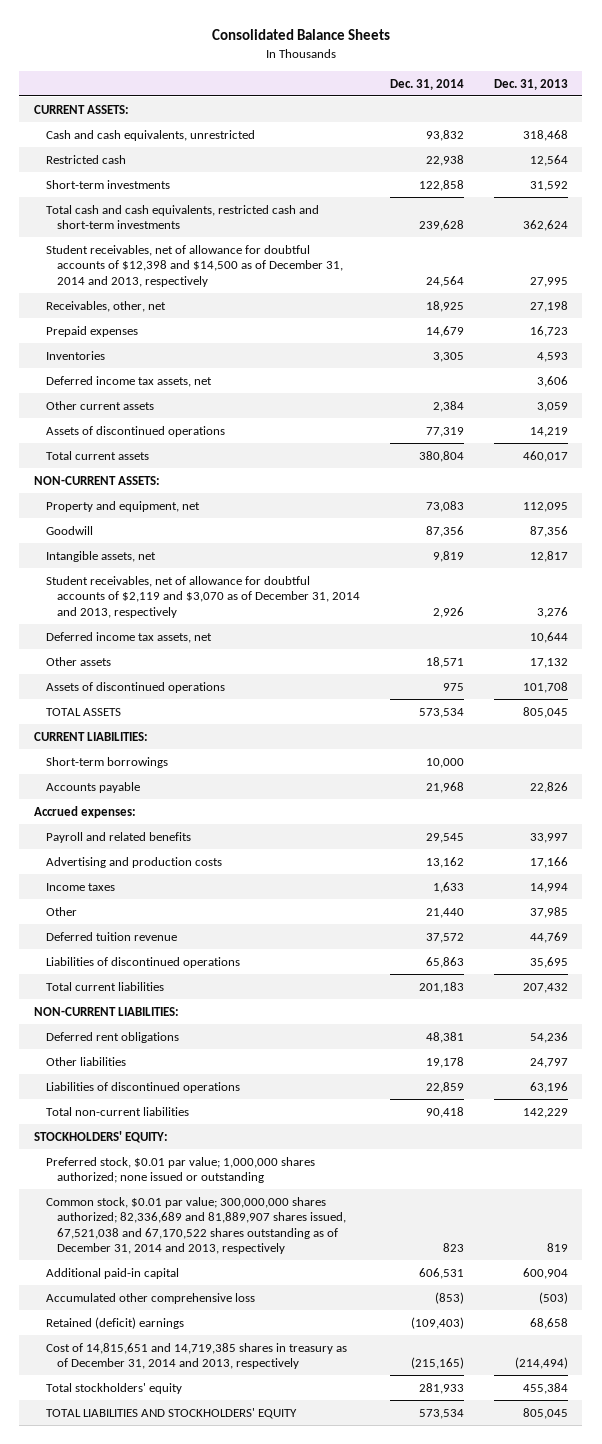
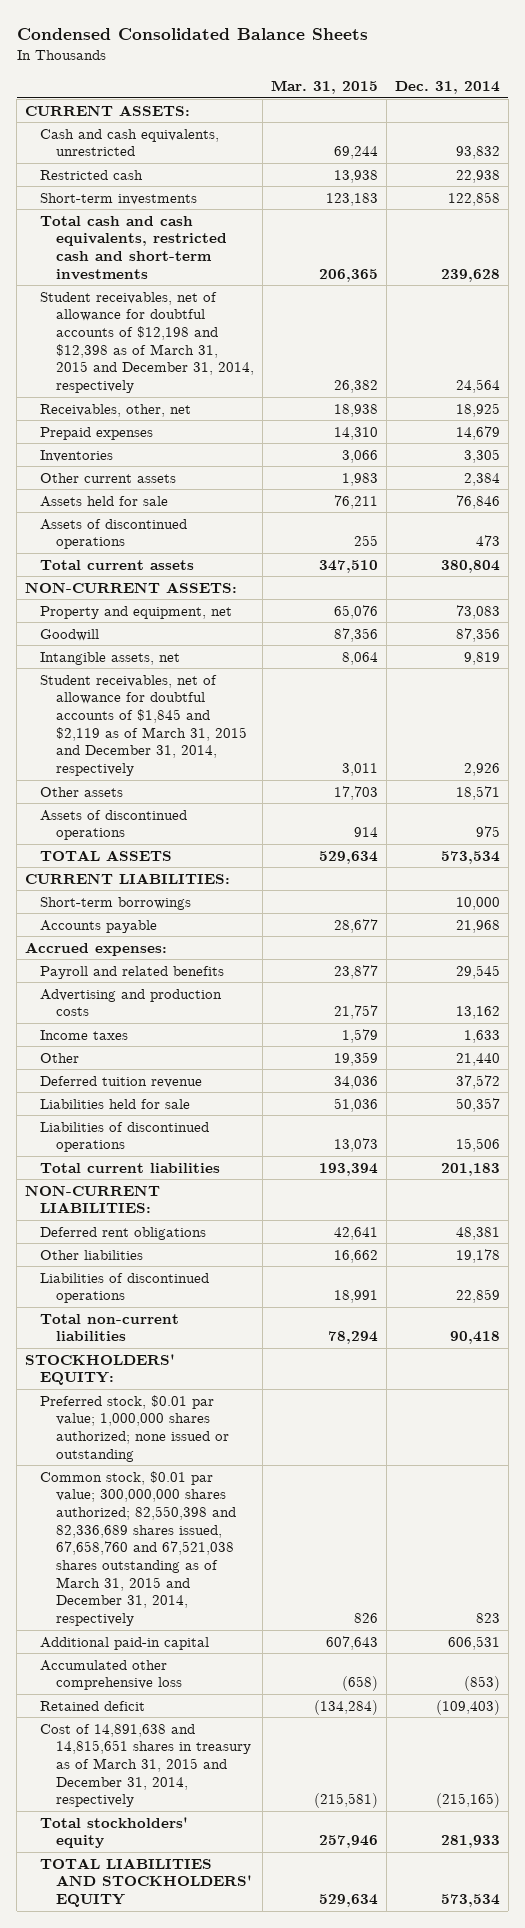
[211,28,390,40] Consolidated Balance Sheets -> [16,27,368,40] Condensed Consolidated Balance Sheets
[493,78,568,90] Dec. 31, 2013 -> none
none -> [270,80,378,95] Mar. 31, 2015
[45,244,344,287] Student receivables, net of allowance for doubtful accounts of $12,398 and $14,500 as of December 31, 2014 and 2013, respectively -> [40,291,254,394] Student receivables, net of allowance for doubtful accounts of $12,198 and $12,398 as of March 31, 2015 and December 31, 2014, respectively
[45,375,212,387] Deferred income tax assets, net -> none
none -> [40,495,169,507] Assets held for sale
[425,426,464,437] 77,319 -> [475,535,500,547] 473
[45,631,212,643] Deferred income tax assets, net -> none
[45,575,361,618] Student receivables, net of allowance for doubtful accounts of $2,119 and $3,070 as of December 31, 2014 and 2013, respectively -> [40,674,247,777] Student receivables, net of allowance for doubtful accounts of $1,845 and $2,119 as of March 31, 2015 and December 31, 2014, respectively
none -> [40,1098,191,1109] Liabilities held for sale
[425,956,464,968] 65,863 -> [455,1138,500,1153] 15,506
[45,1196,347,1255] Common stock, $0.01 par value; 300,000,000 shares authorized; 82,336,689 and 81,889,907 shares issued, 67,521,038 and 67,170,522 shares outstanding as of December 31, 2014 and 2013, respectively -> [40,1470,236,1627] Common stock, $0.01 par value; 300,000,000 shares authorized; 82,550,398 and 82,336,689 shares issued, 67,658,760 and 67,521,038 shares outstanding as of March 31, 2015 and December 31, 2014, respectively
[45,1316,184,1329] Retained (deficit) earnings -> [40,1700,146,1711] Retained deficit
[45,1342,347,1370] Cost of 14,815,651 and 14,719,385 shares in treasury as of December 31, 2014 and 2013, respectively -> [40,1723,251,1808] Cost of 14,891,638 and 14,815,651 shares in treasury as of March 31, 2015 and December 31, 2014, respectively

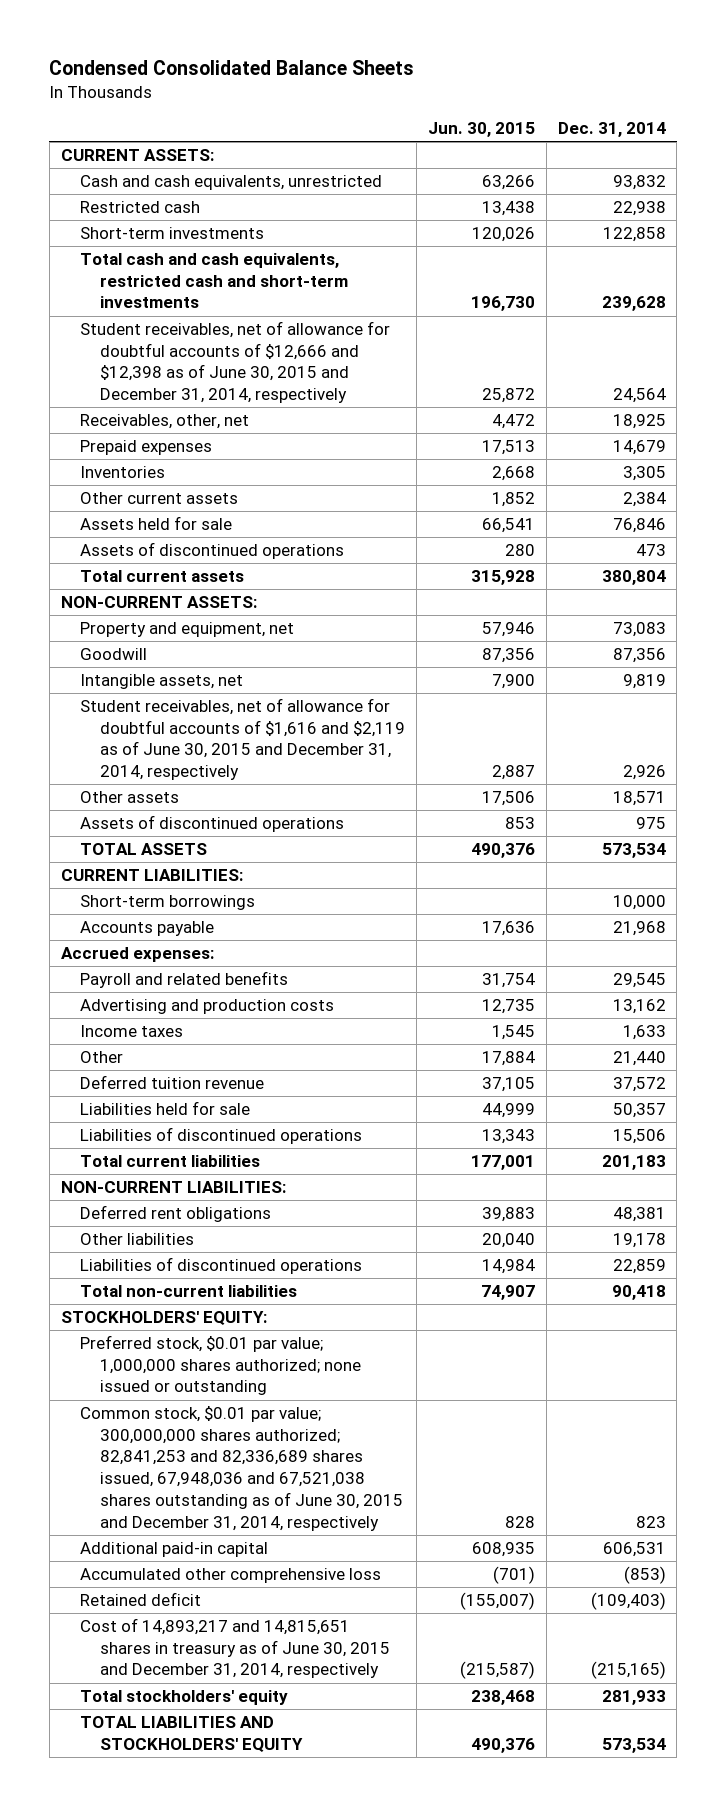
[270,80,378,95] Mar. 31, 2015 -> none
none -> [427,122,535,138] Jun. 30, 2015
[40,291,254,394] Student receivables, net of allowance for doubtful accounts of $12,198 and $12,398 as of March 31, 2015 and December 31, 2014, respectively -> [80,321,391,404] Student receivables, net of allowance for doubtful accounts of $12,666 and $12,398 as of June 30, 2015 and December 31, 2014, respectively
[40,674,247,777] Student receivables, net of allowance for doubtful accounts of $1,845 and $2,119 as of March 31, 2015 and December 31, 2014, respectively -> [80,698,406,781] Student receivables, net of allowance for doubtful accounts of $1,616 and $2,119 as of June 30, 2015 and December 31, 2014, respectively
[40,1470,236,1627] Common stock, $0.01 par value; 300,000,000 shares authorized; 82,550,398 and 82,336,689 shares issued, 67,658,760 and 67,521,038 shares outstanding as of March 31, 2015 and December 31, 2014, respectively -> [80,1406,404,1531] Common stock, $0.01 par value; 300,000,000 shares authorized; 82,841,253 and 82,336,689 shares issued, 67,948,036 and 67,521,038 shares outstanding as of June 30, 2015 and December 31, 2014, respectively
[40,1723,251,1808] Cost of 14,891,638 and 14,815,651 shares in treasury as of March 31, 2015 and December 31, 2014, respectively -> [80,1618,391,1679] Cost of 14,893,217 and 14,815,651 shares in treasury as of June 30, 2015 and December 31, 2014, respectively

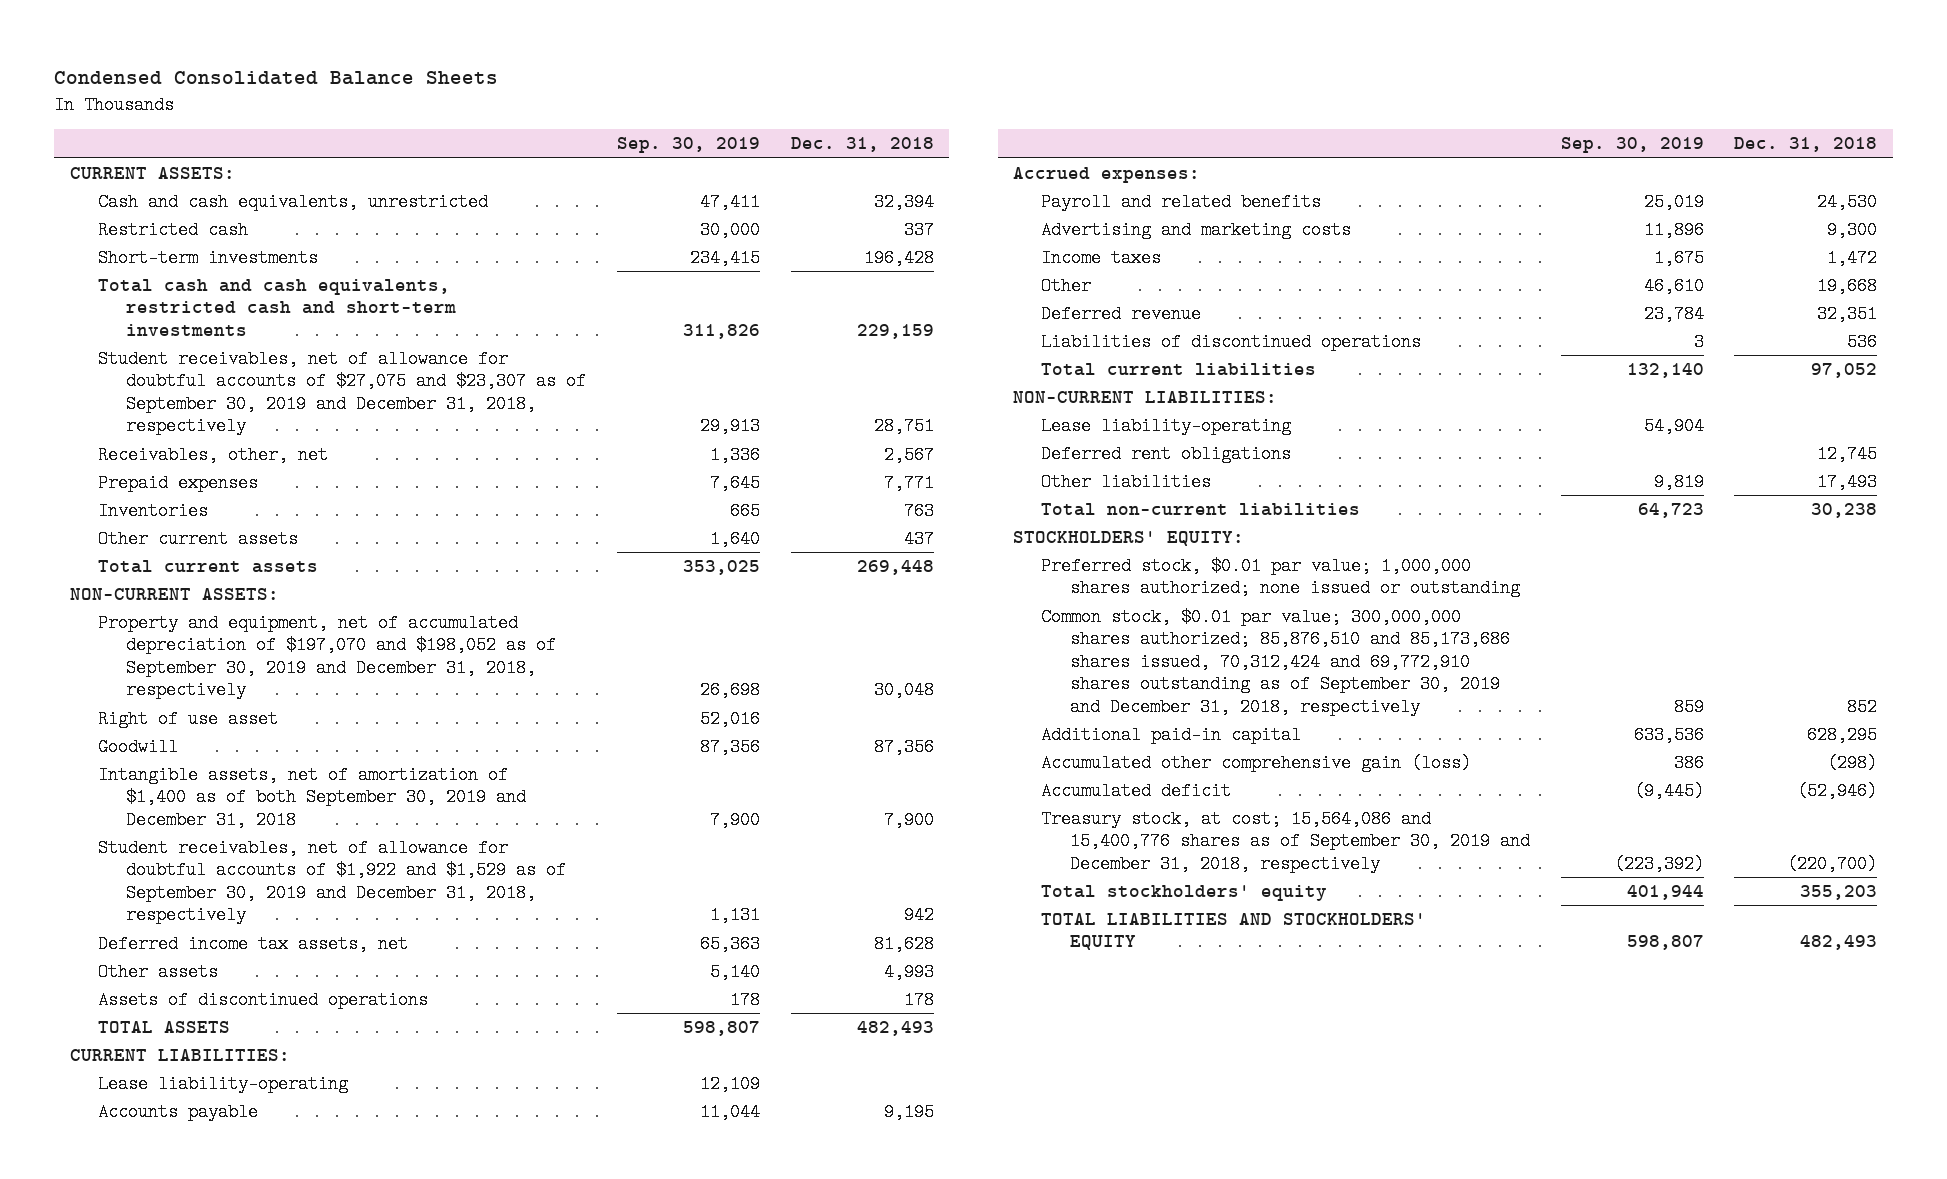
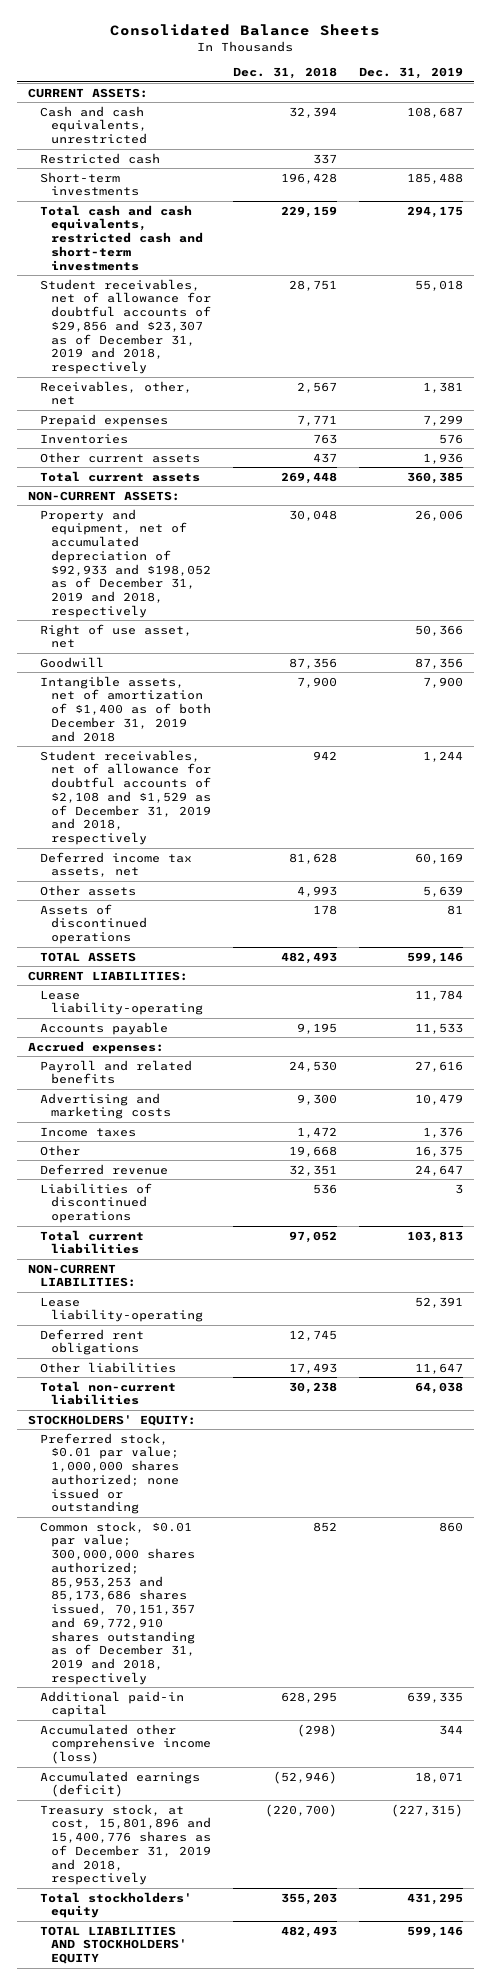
[54,71,499,86] Condensed Consolidated Balance Sheets -> [110,24,381,37] Consolidated Balance Sheets
[617,137,761,154] Sep. 30, 2019 -> none
none -> [359,67,464,80] Dec. 31, 2019
[98,349,587,436] Student receivables, net of allowance for doubtful accounts of $27,075 and $23,307 as of September 30, 2019 and December 31, 2018, respectively -> [39,278,212,375] Student receivables, net of allowance for doubtful accounts of $29,856 and $23,307 as of December 31, 2019 and 2018, respectively
[98,613,557,700] Property and equipment, net of accumulated depreciation of $197,070 and $198,052 as of September 30, 2019 and December 31, 2018, respectively -> [39,508,212,618] Property and equipment, net of accumulated depreciation of $92,933 and $198,052 as of December 31, 2019 and 2018, respectively
[98,709,279,728] Right of use asset -> [39,623,192,649] Right of use asset, net
[98,765,527,829] Intangible assets, net of amortization of $1,400 as of both September 30, 2019 and December 31, 2018 -> [39,675,212,742] Intangible assets, net of amortization of $1,400 as of both December 31, 2019 and 2018
[98,838,567,925] Student receivables, net of allowance for doubtful accounts of $1,922 and $1,529 as of September 30, 2019 and December 31, 2018, respectively -> [39,749,212,846] Student receivables, net of allowance for doubtful accounts of $2,108 and $1,529 as of December 31, 2019 and 2018, respectively
[1041,607,1510,716] Common stock, $0.01 par value; 300,000,000 shares authorized; 85,876,510 and 85,173,686 shares issued, 70,312,424 and 69,772,910 shares outstanding as of September 30, 2019 and December 31, 2018, respectively -> [39,1520,196,1685] Common stock, $0.01 par value; 300,000,000 shares authorized; 85,953,253 and 85,173,686 shares issued, 70,151,357 and 69,772,910 shares outstanding as of December 31, 2019 and 2018, respectively
[1041,753,1472,772] Accumulated other comprehensive gain (loss) -> [39,1723,212,1765] Accumulated other comprehensive income (loss)
[1041,781,1232,800] Accumulated deficit -> [39,1770,200,1798] Accumulated earnings (deficit)
[1041,809,1530,873] Treasury stock, at cost; 15,564,086 and 15,400,776 shares as of September 30, 2019 and December 31, 2018, respectively -> [39,1803,212,1886] Treasury stock, at cost, 15,801,896 and 15,400,776 shares as of December 31, 2019 and 2018, respectively

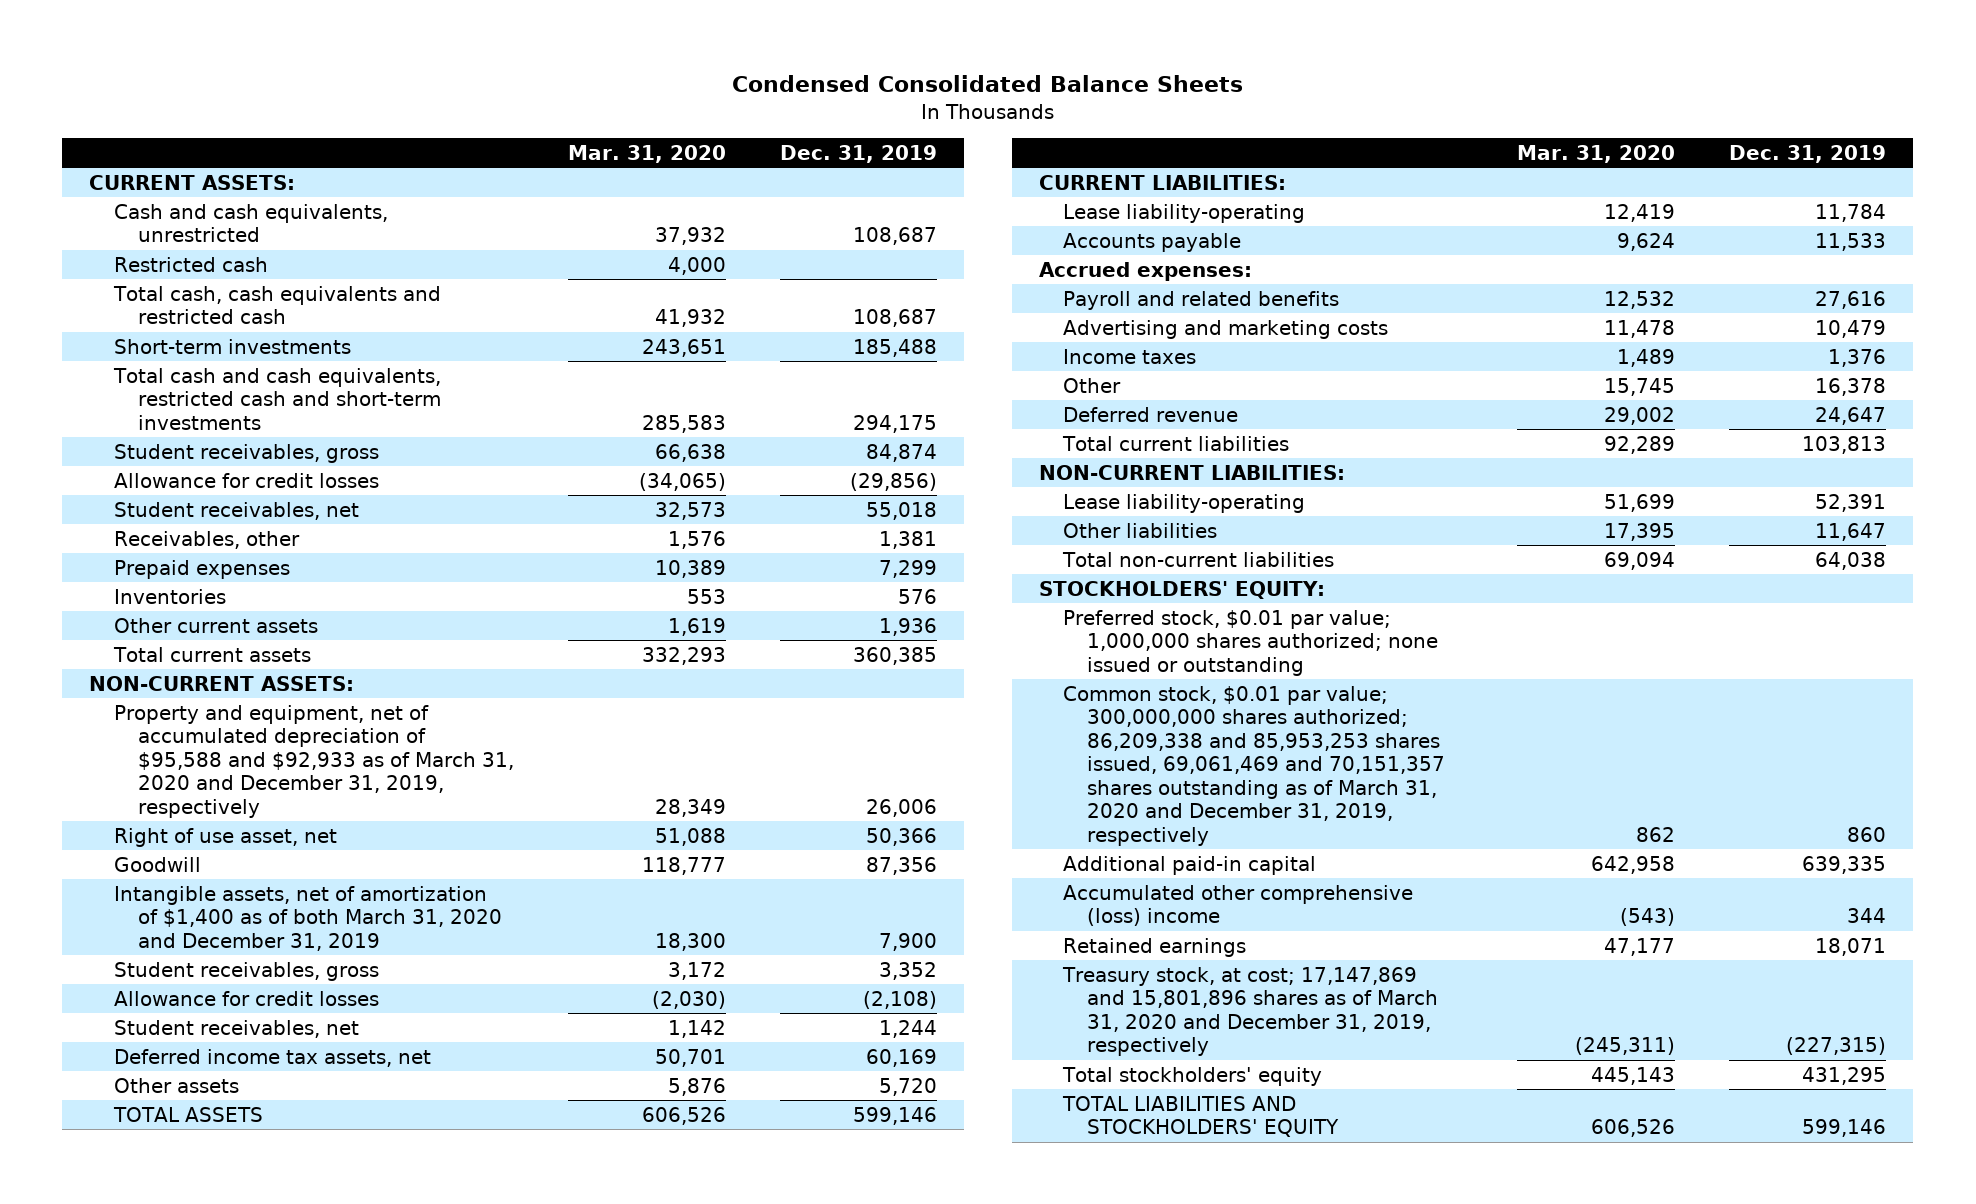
[110,24,381,37] Consolidated Balance Sheets -> [731,75,1243,93] Condensed Consolidated Balance Sheets
[233,67,338,80] Dec. 31, 2018 -> none
none -> [567,144,726,163] Mar. 31, 2020
none -> [112,285,441,325] Total cash, cash equivalents and restricted cash
none -> [113,443,379,463] Student receivables, gross
none -> [113,472,379,488] Allowance for credit losses
[39,278,212,375] Student receivables, net of allowance for doubtful accounts of $29,856 and $23,307 as of December 31, 2019 and 2018, respectively -> [113,501,359,520] Student receivables, net
[39,380,192,406] Receivables, other, net -> [113,530,300,549] Receivables, other
[39,508,212,618] Property and equipment, net of accumulated depreciation of $92,933 and $198,052 as of December 31, 2019 and 2018, respectively -> [113,704,514,818] Property and equipment, net of accumulated depreciation of $95,588 and $92,933 as of March 31, 2020 and December 31, 2019, respectively
[39,675,212,742] Intangible assets, net of amortization of $1,400 as of both December 31, 2019 and 2018 -> [113,885,502,951] Intangible assets, net of amortization of $1,400 as of both March 31, 2020 and December 31, 2019
none -> [113,961,379,981] Student receivables, gross
none -> [113,990,379,1006] Allowance for credit losses
[39,749,212,846] Student receivables, net of allowance for doubtful accounts of $2,108 and $1,529 as of December 31, 2019 and 2018, respectively -> [113,1019,359,1038] Student receivables, net
[39,903,148,945] Assets of discontinued operations -> none
[423,885,464,897] 5,639 -> [878,1077,937,1096] 5,720
[415,1145,464,1157] 16,375 -> [1815,377,1887,396] 16,378
[39,1182,152,1224] Liabilities of discontinued operations -> none
[39,1328,144,1356] Deferred rent obligations -> none
[39,1520,196,1685] Common stock, $0.01 par value; 300,000,000 shares authorized; 85,953,253 and 85,173,686 shares issued, 70,151,357 and 69,772,910 shares outstanding as of December 31, 2019 and 2018, respectively -> [1063,685,1446,846] Common stock, $0.01 par value; 300,000,000 shares authorized; 86,209,338 and 85,953,253 shares issued, 69,061,469 and 70,151,357 shares outstanding as of March 31, 2020 and December 31, 2019, respectively
[39,1723,212,1765] Accumulated other comprehensive income (loss) -> [1063,884,1414,927] Accumulated other comprehensive (loss) income
[39,1770,200,1798] Accumulated earnings (deficit) -> [1063,937,1247,957] Retained earnings
[39,1803,212,1886] Treasury stock, at cost, 15,801,896 and 15,400,776 shares as of December 31, 2019 and 2018, respectively -> [1062,966,1439,1057] Treasury stock, at cost; 17,147,869 and 15,801,896 shares as of March 31, 2020 and December 31, 2019, respectively

